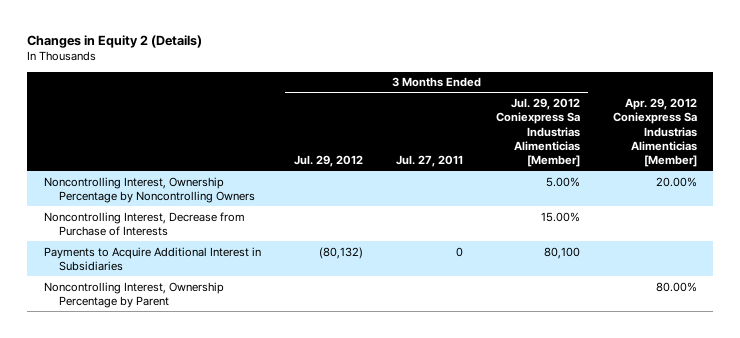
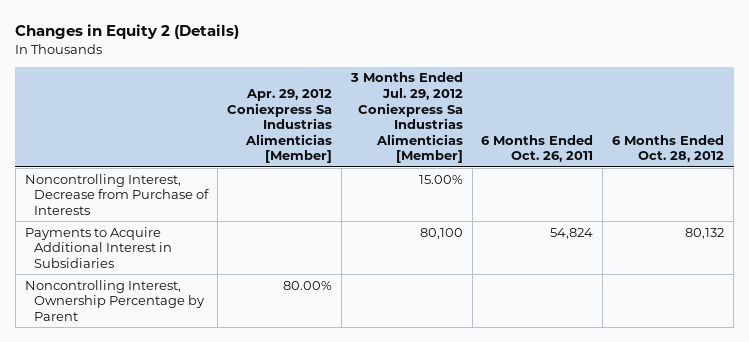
[293,154,363,167] Jul. 29, 2012 -> none
[395,154,463,167] Jul. 27, 2011 -> none
none -> [481,134,594,163] 6 Months Ended Oct. 26, 2011
none -> [612,134,725,163] 6 Months Ended Oct. 28, 2012
[43,176,256,203] Noncontrolling Interest, Ownership Percentage by Noncontrolling Owners -> none

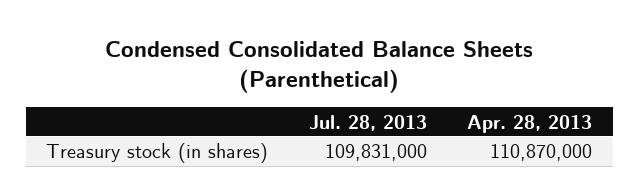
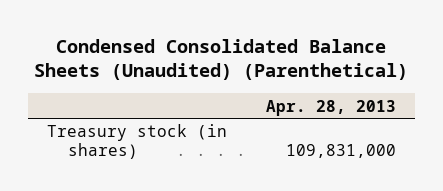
[105,40,534,94] Condensed Consolidated Balance Sheets (Parenthetical) -> [34,38,409,81] Condensed Consolidated Balance Sheets (Unaudited) (Parenthetical)
[308,114,427,131] Jul. 28, 2013 -> none
[490,144,593,162] 110,870,000 -> [285,144,396,159] 109,831,000

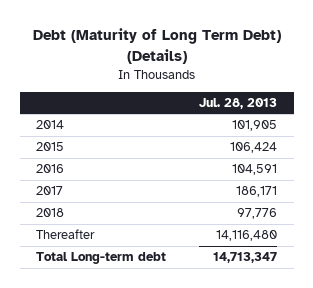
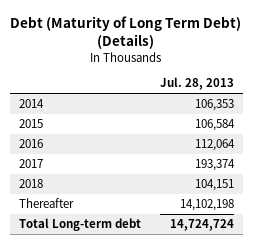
[232,120,278,132] 101,905 -> [194,99,234,112] 106,353
[230,142,278,154] 106,424 -> [194,119,235,132] 106,584
[232,164,278,176] 104,591 -> [194,139,235,152] 112,064
[236,186,278,198] 186,171 -> [194,159,235,172] 193,374
[237,208,278,220] 97,776 -> [194,179,234,192] 104,151
[216,230,278,242] 14,116,480 -> [179,199,234,212] 14,102,198
[213,252,278,264] 14,713,347 -> [169,219,234,232] 14,724,724

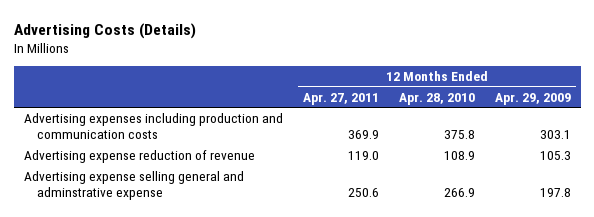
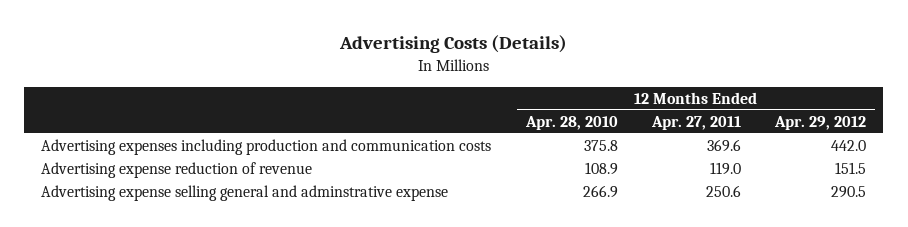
[494,92,571,105] Apr. 29, 2009 -> none
none -> [774,115,867,130] Apr. 29, 2012
[347,129,379,139] 369.9 -> [707,138,742,152] 369.6

